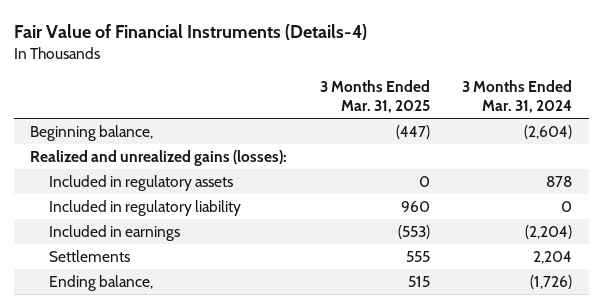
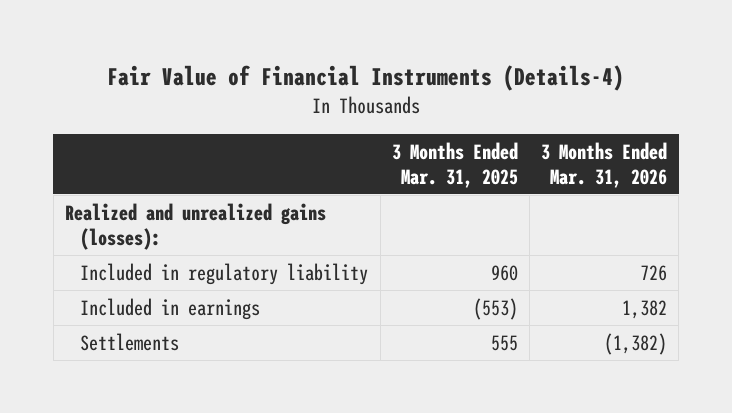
[462,80,573,114] 3 Months Ended Mar. 31, 2024 -> none
none -> [540,141,667,188] 3 Months Ended Mar. 31, 2026
[29,124,153,141] Beginning balance, -> none
[48,174,233,191] Included in regulatory assets -> none
[48,274,153,291] Ending balance, -> none

